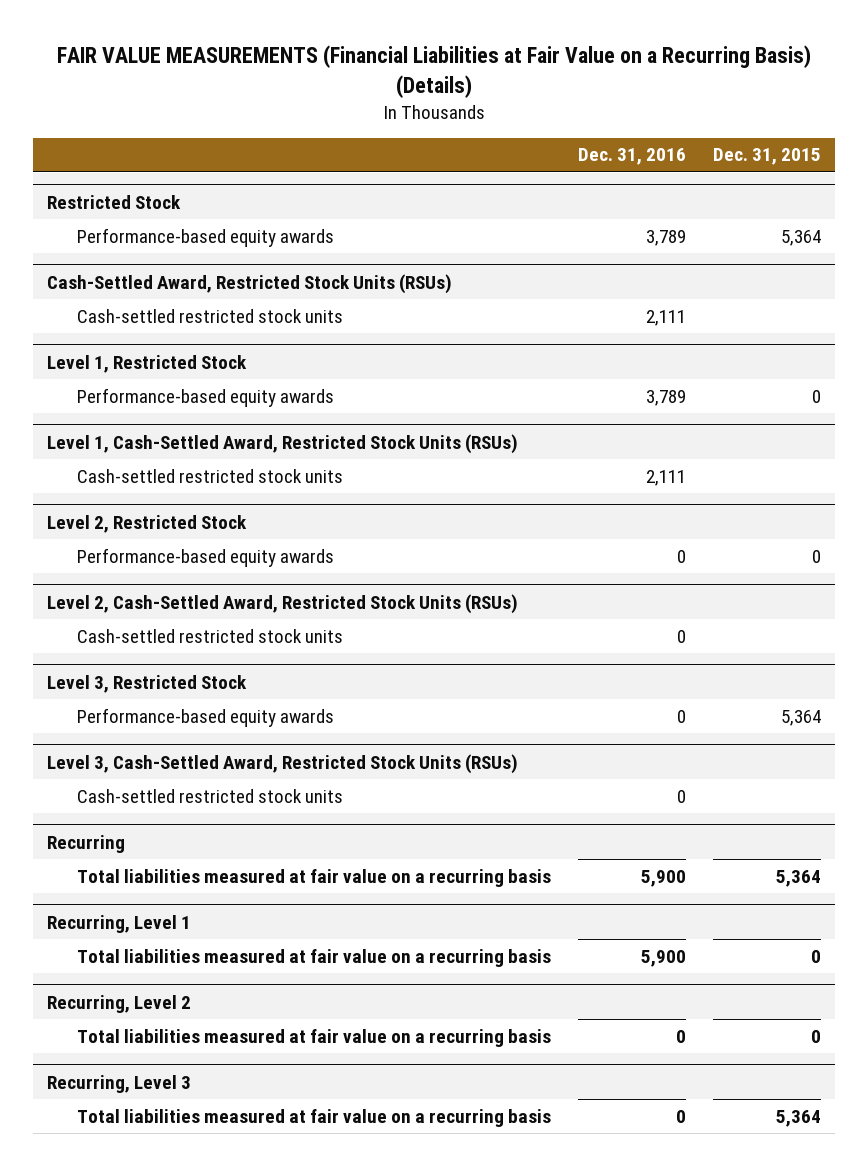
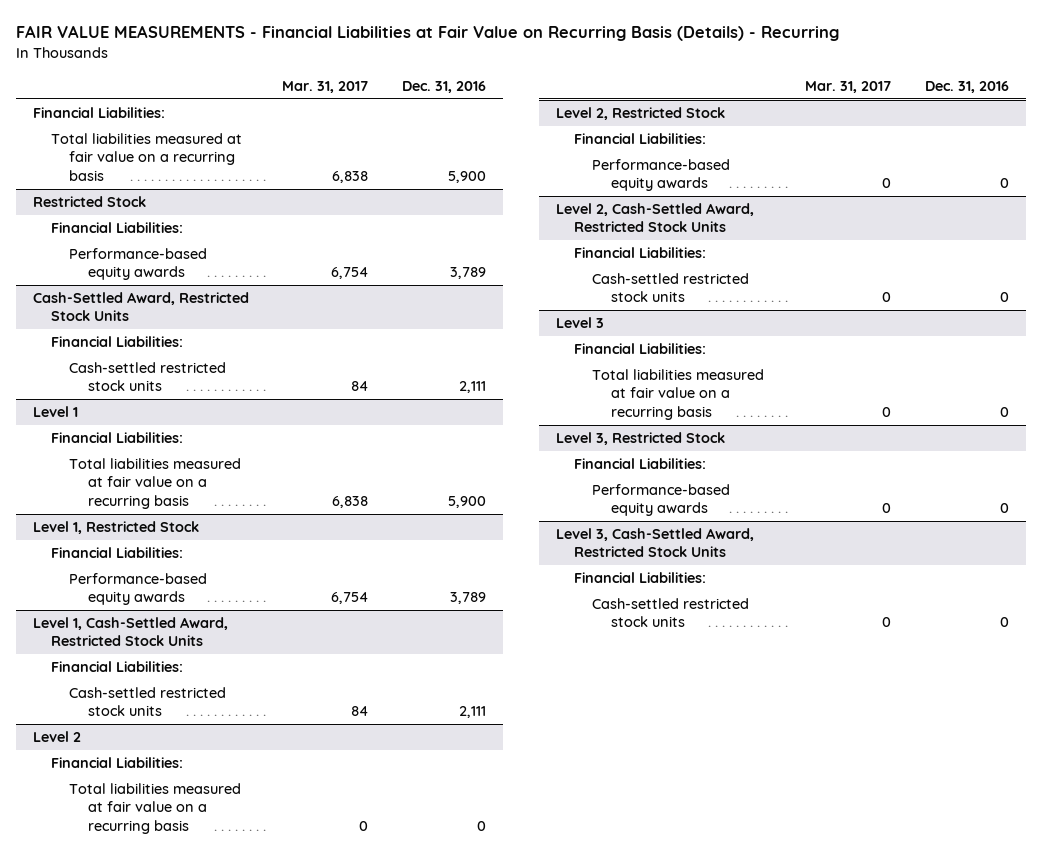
[57,45,812,98] FAIR VALUE MEASUREMENTS (Financial Liabilities at Fair Value on a Recurring Basis) (Details) -> [15,25,839,42] FAIR VALUE MEASUREMENTS - Financial Liabilities at Fair Value on Recurring Basis (Details) - Recurring
[713,148,822,166] Dec. 31, 2015 -> none
none -> [282,80,369,93] Mar. 31, 2017
none -> [32,107,165,119] Financial Liabilities:
none -> [51,133,243,181] Total liabilities measured at fair value on a recurring basis
none -> [51,222,184,234] Financial Liabilities:
[47,273,453,294] Cash-Settled Award, Restricted Stock Units (RSUs) -> [32,292,249,322] Cash-Settled Award, Restricted Stock Units
none -> [51,336,184,348] Financial Liabilities:
none -> [32,406,78,418] Level 1
none -> [51,432,184,444] Financial Liabilities:
none -> [69,458,242,509] Total liabilities measured at fair value on a recurring basis
none -> [51,547,184,559] Financial Liabilities:
[47,433,519,454] Level 1, Cash-Settled Award, Restricted Stock Units (RSUs) -> [32,617,228,647] Level 1, Cash-Settled Award, Restricted Stock Units
none -> [51,661,184,673] Financial Liabilities:
none -> [32,731,81,743] Level 2
none -> [51,757,184,769] Financial Liabilities:
none -> [69,783,242,834] Total liabilities measured at fair value on a recurring basis
none -> [573,133,706,145] Financial Liabilities:
[47,593,519,614] Level 2, Cash-Settled Award, Restricted Stock Units (RSUs) -> [555,203,754,233] Level 2, Cash-Settled Award, Restricted Stock Units
none -> [573,247,706,259] Financial Liabilities:
none -> [555,317,604,329] Level 3
none -> [573,343,706,355] Financial Liabilities:
none -> [592,369,765,420] Total liabilities measured at fair value on a recurring basis
none -> [573,458,706,470] Financial Liabilities:
[47,753,519,774] Level 3, Cash-Settled Award, Restricted Stock Units (RSUs) -> [555,528,754,558] Level 3, Cash-Settled Award, Restricted Stock Units
none -> [573,572,706,584] Financial Liabilities:
[47,834,126,853] Recurring -> none
[76,868,551,887] Total liabilities measured at fair value on a recurring basis -> none
[47,914,192,933] Recurring, Level 1 -> none
[76,948,551,967] Total liabilities measured at fair value on a recurring basis -> none
[47,994,192,1013] Recurring, Level 2 -> none
[76,1028,551,1047] Total liabilities measured at fair value on a recurring basis -> none
[47,1074,192,1093] Recurring, Level 3 -> none
[76,1108,551,1127] Total liabilities measured at fair value on a recurring basis -> none

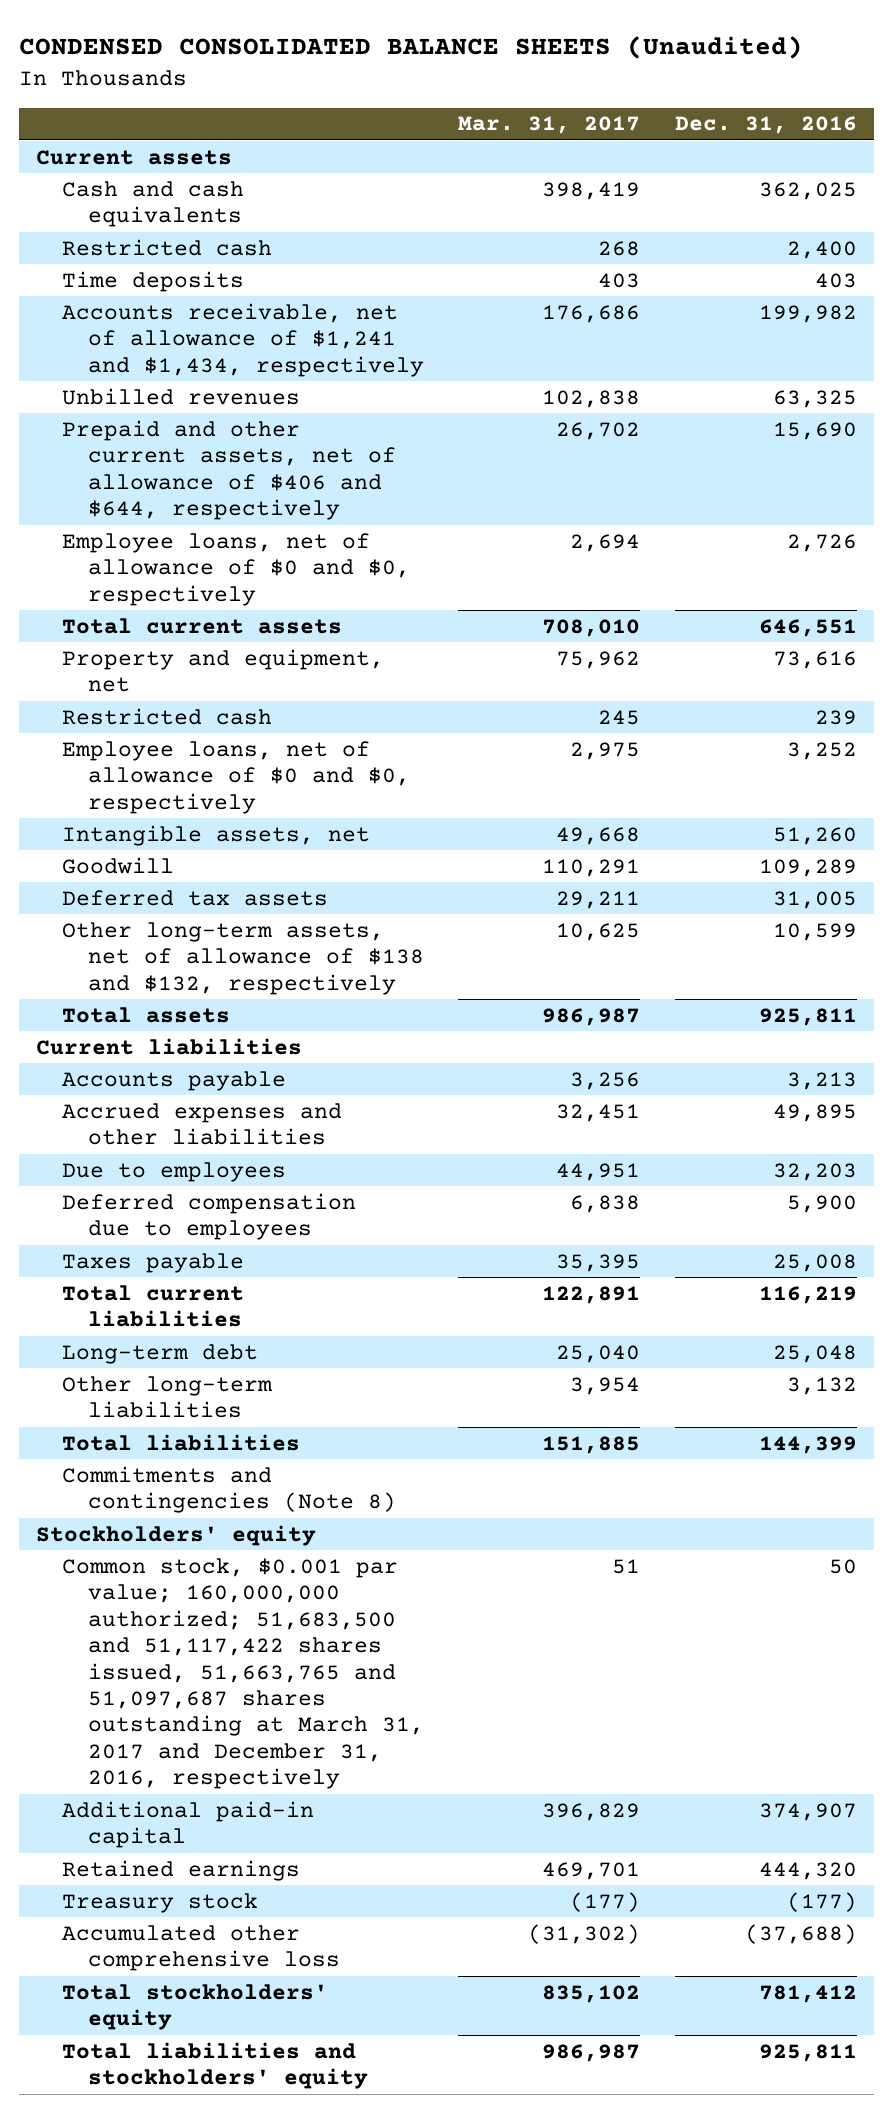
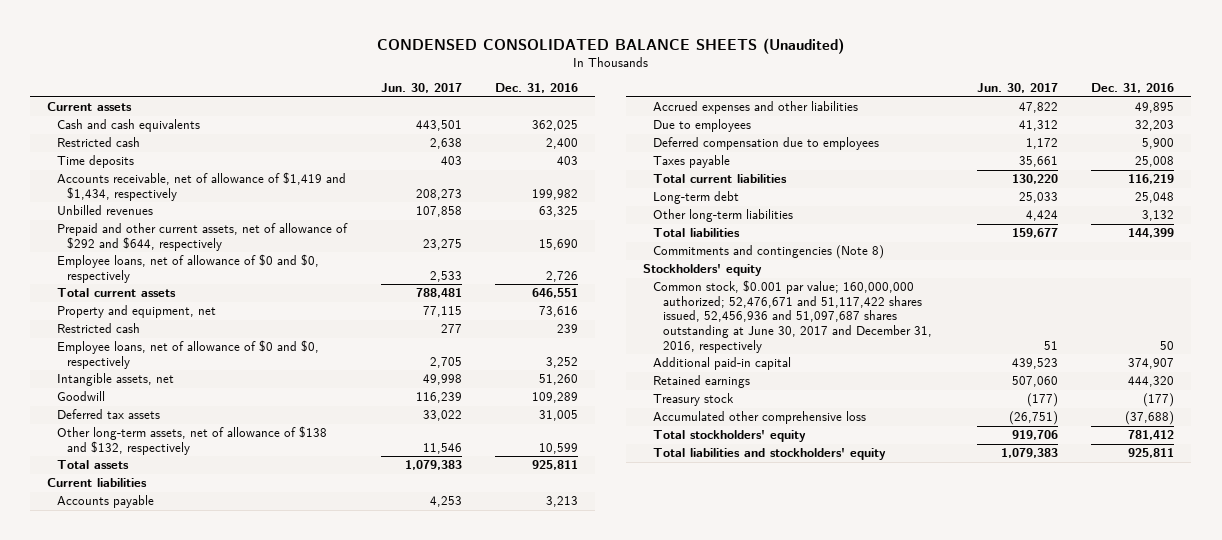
[458,116,641,135] Mar. 31, 2017 -> none
none -> [380,83,462,94] Jun. 30, 2017
[61,302,425,377] Accounts receivable, net of allowance of $1,241 and $1,434, respectively -> [57,172,347,201] Accounts receivable, net of allowance of $1,419 and $1,434, respectively
[61,419,397,521] Prepaid and other current assets, net of allowance of $406 and $644, respectively -> [57,223,349,251] Prepaid and other current assets, net of allowance of $292 and $644, respectively
[61,1557,425,1790] Common stock, $0.001 par value; 160,000,000 authorized; 51,683,500 and 51,117,422 shares issued, 51,663,765 and 51,097,687 shares outstanding at March 31, 2017 and December 31, 2016, respectively -> [653,280,932,353] Common stock, $0.001 par value; 160,000,000 authorized; 52,476,671 and 51,117,422 shares issued, 52,456,936 and 51,097,687 shares outstanding at June 30, 2017 and December 31, 2016, respectively

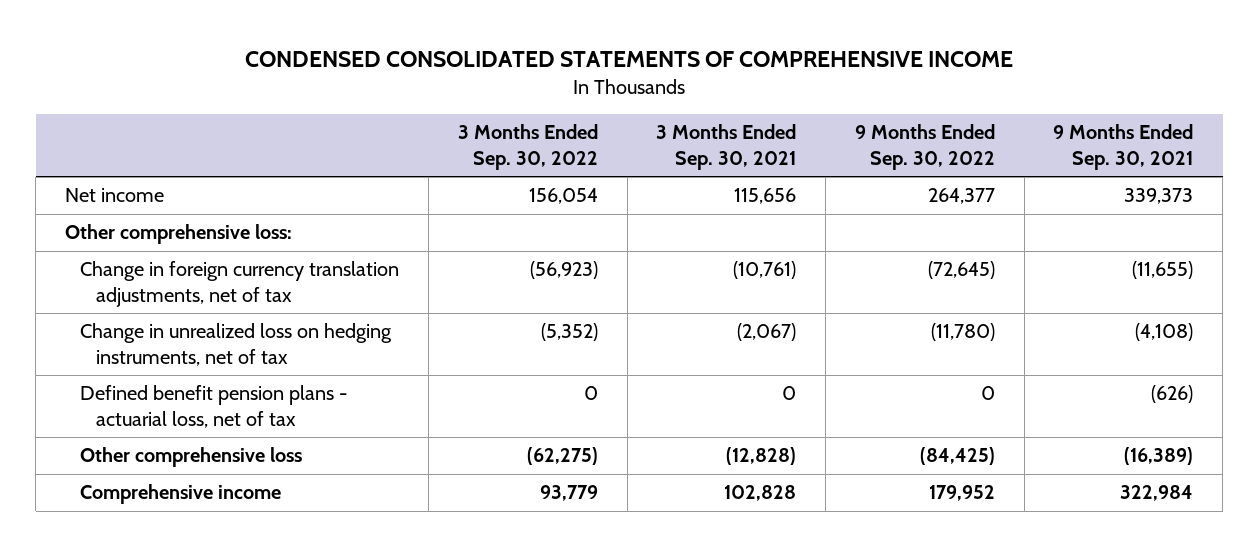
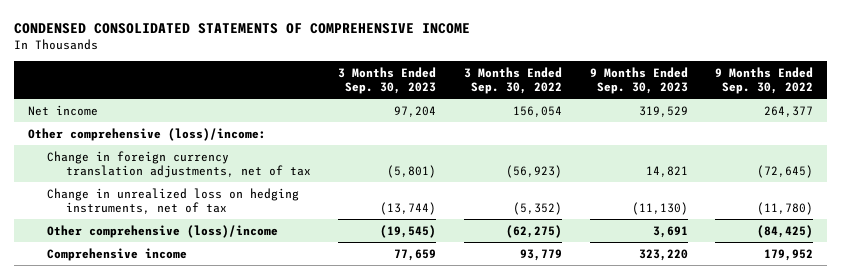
[656,124,797,170] 3 Months Ended Sep. 30, 2021 -> none
[1053,124,1194,170] 9 Months Ended Sep. 30, 2021 -> none
none -> [338,66,437,94] 3 Months Ended Sep. 30, 2023
none -> [589,66,688,94] 9 Months Ended Sep. 30, 2023
[65,224,293,245] Other comprehensive loss: -> [28,127,267,141] Other comprehensive (loss)/income:
[80,385,348,428] Defined benefit pension plans - actuarial loss, net of tax -> none
[80,447,303,468] Other comprehensive loss -> [46,224,278,238] Other comprehensive (loss)/income

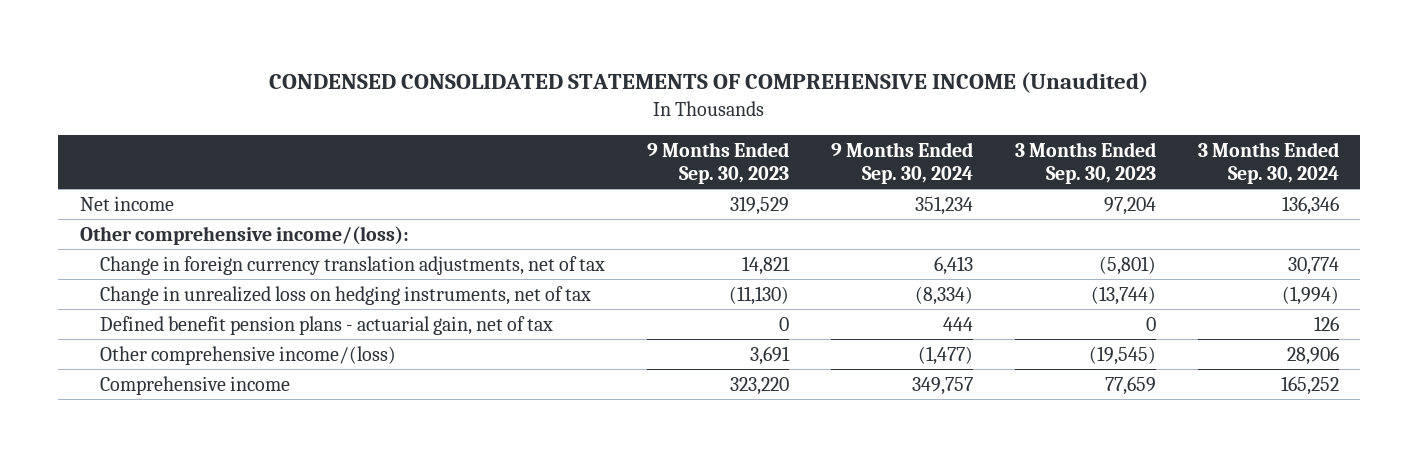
[14,22,471,34] CONDENSED CONSOLIDATED STATEMENTS OF COMPREHENSIVE INCOME -> [269,72,1149,94] CONDENSED CONSOLIDATED STATEMENTS OF COMPREHENSIVE INCOME (Unaudited)
[464,66,563,94] 3 Months Ended Sep. 30, 2022 -> none
[715,66,814,94] 9 Months Ended Sep. 30, 2022 -> none
none -> [831,141,974,185] 9 Months Ended Sep. 30, 2024
none -> [1198,141,1340,185] 3 Months Ended Sep. 30, 2024
[28,127,267,141] Other comprehensive (loss)/income: -> [79,225,409,245] Other comprehensive income/(loss):
none -> [100,315,554,335] Defined benefit pension plans - actuarial gain, net of tax
[46,224,278,238] Other comprehensive (loss)/income -> [100,345,397,365] Other comprehensive income/(loss)

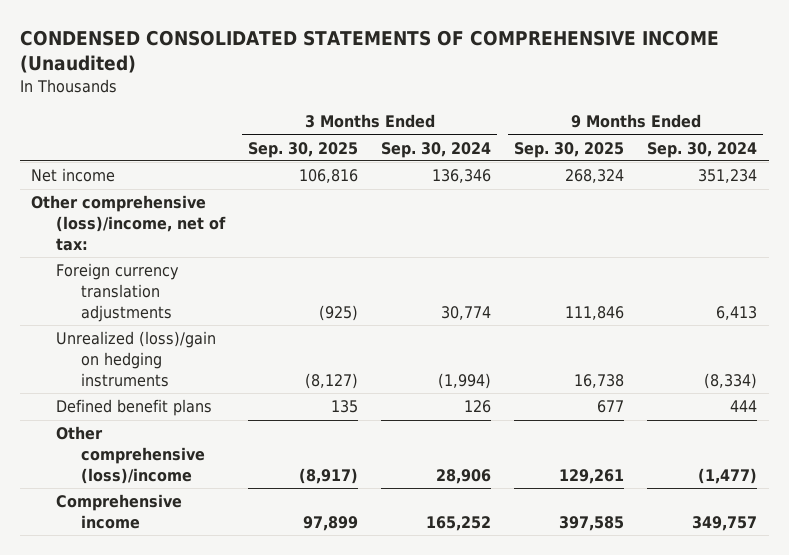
[647,141,790,185] 9 Months Ended Sep. 30, 2023 -> none
[1015,141,1157,185] 3 Months Ended Sep. 30, 2023 -> none
none -> [248,141,359,158] Sep. 30, 2025
none -> [514,141,625,158] Sep. 30, 2025
[79,225,409,245] Other comprehensive income/(loss): -> [31,195,226,251] Other comprehensive (loss)/income, net of tax:
[100,255,606,275] Change in foreign currency translation adjustments, net of tax -> [55,263,179,322] Foreign currency translation adjustments
[100,285,592,305] Change in unrealized loss on hedging instruments, net of tax -> [55,331,216,387] Unrealized (loss)/gain on hedging instruments
[100,315,554,335] Defined benefit pension plans - actuarial gain, net of tax -> [55,399,212,417] Defined benefit plans
[100,345,397,365] Other comprehensive income/(loss) -> [55,426,205,484] Other comprehensive (loss)/income

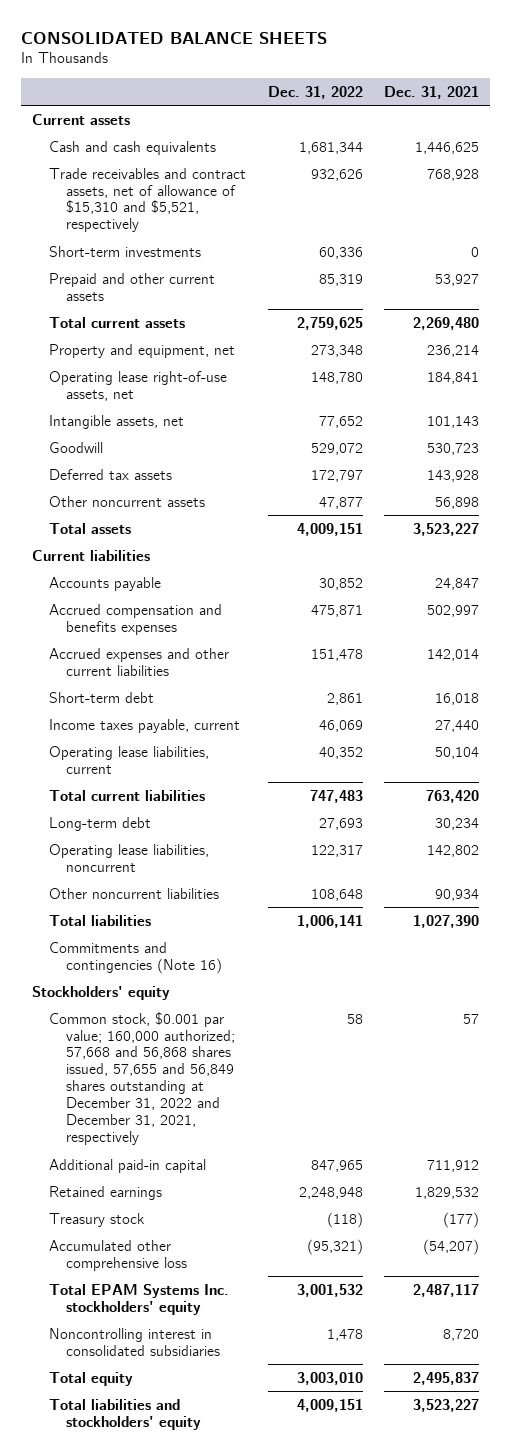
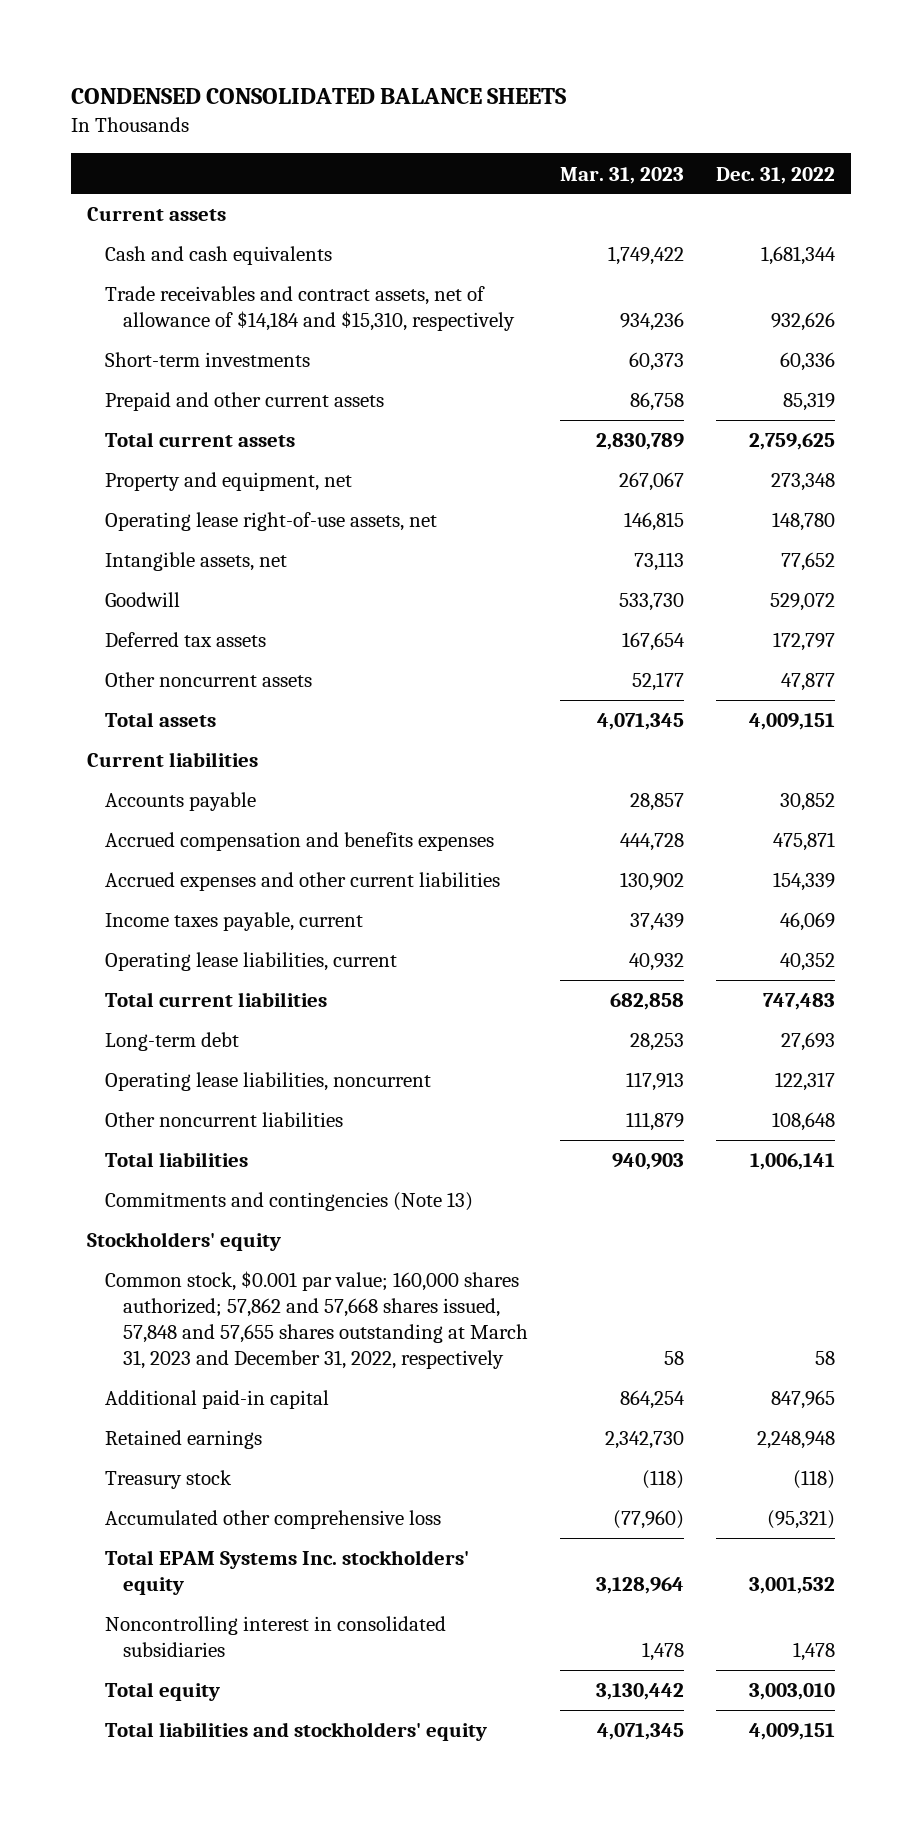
[21,31,328,44] CONSOLIDATED BALANCE SHEETS -> [71,88,567,105] CONDENSED CONSOLIDATED BALANCE SHEETS
[384,85,480,99] Dec. 31, 2021 -> none
none -> [560,166,685,184] Mar. 31, 2023
[48,167,246,233] Trade receivables and contract assets, net of allowance of $15,310 and $5,521, respectively -> [105,286,516,332] Trade receivables and contract assets, net of allowance of $14,184 and $15,310, respectively
[48,691,154,703] Short-term debt -> none
[310,648,363,661] 151,478 -> [773,872,836,892] 154,339
[48,941,222,974] Commitments and contingencies (Note 16) -> [105,1192,474,1212] Commitments and contingencies (Note 13)
[48,1011,235,1145] Common stock, $0.001 par value; 160,000 authorized; 57,668 and 56,868 shares issued, 57,655 and 56,849 shares outstanding at December 31, 2022 and December 31, 2021, respectively -> [105,1271,529,1370] Common stock, $0.001 par value; 160,000 shares authorized; 57,862 and 57,668 shares issued, 57,848 and 57,655 shares outstanding at March 31, 2023 and December 31, 2022, respectively

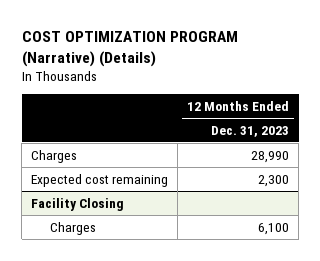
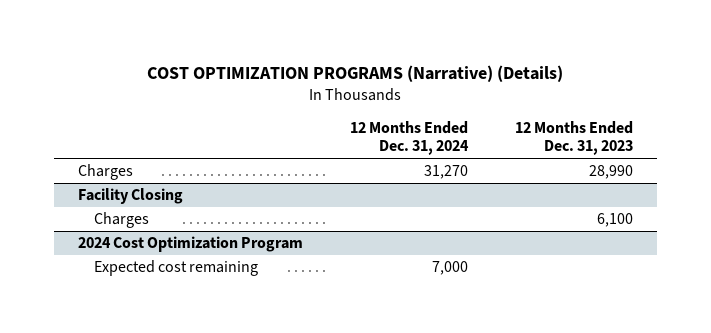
[21,31,238,67] COST OPTIMIZATION PROGRAM (Narrative) (Details) -> [147,64,564,82] COST OPTIMIZATION PROGRAMS (Narrative) (Details)
none -> [349,120,469,156] 12 Months Ended Dec. 31, 2024
[31,173,169,187] Expected cost remaining -> none
none -> [77,236,303,253] 2024 Cost Optimization Program
none -> [94,260,259,277] Expected cost remaining

